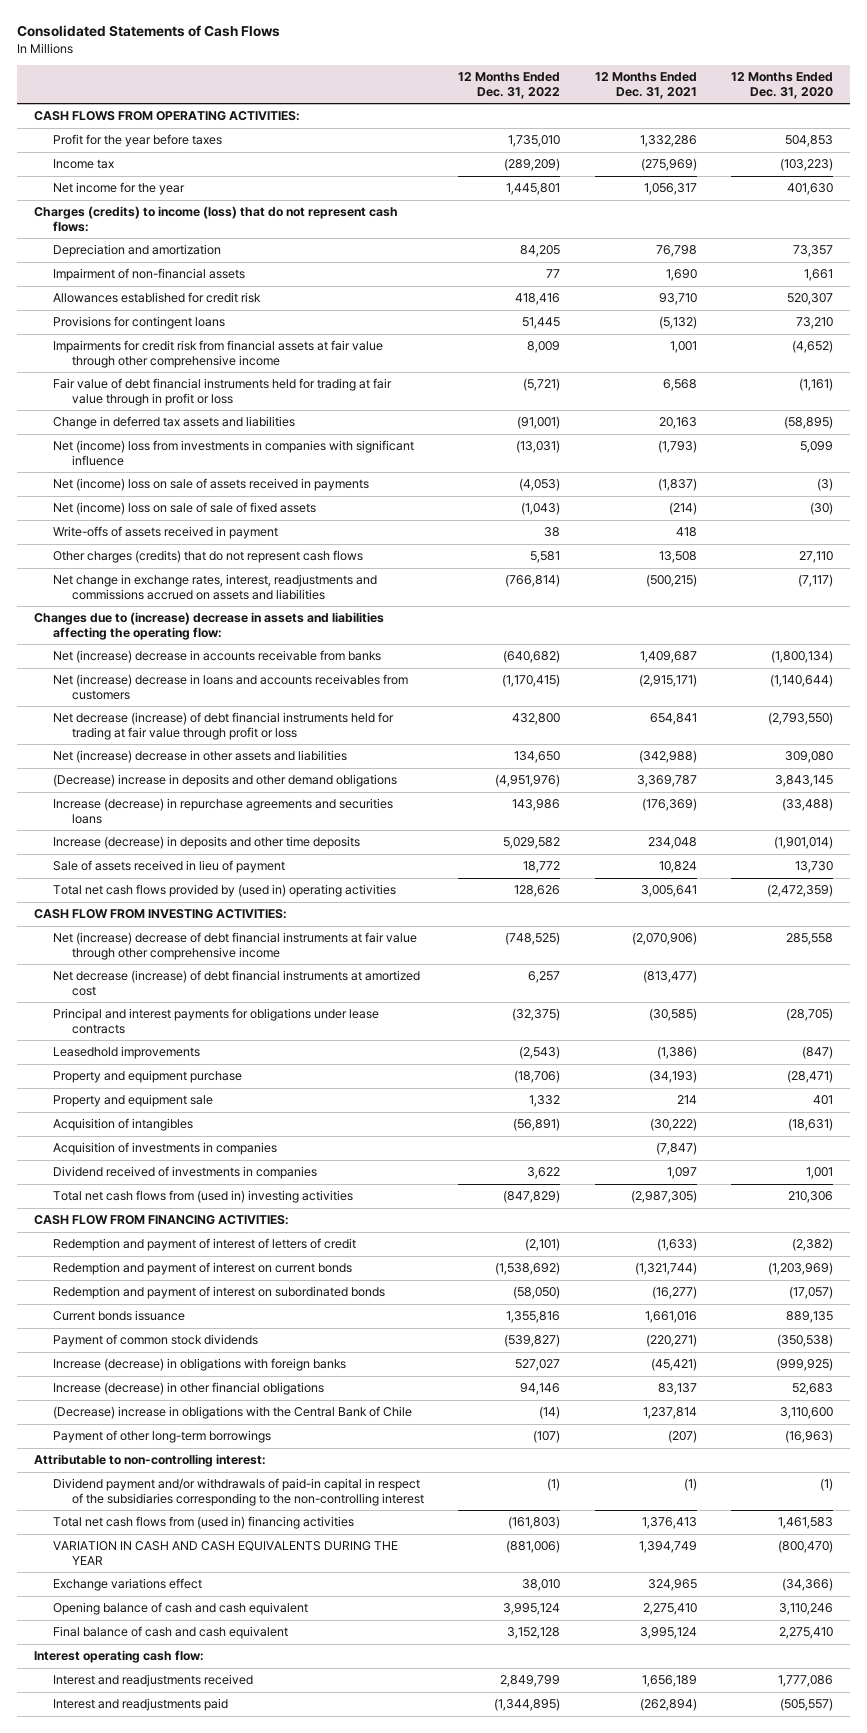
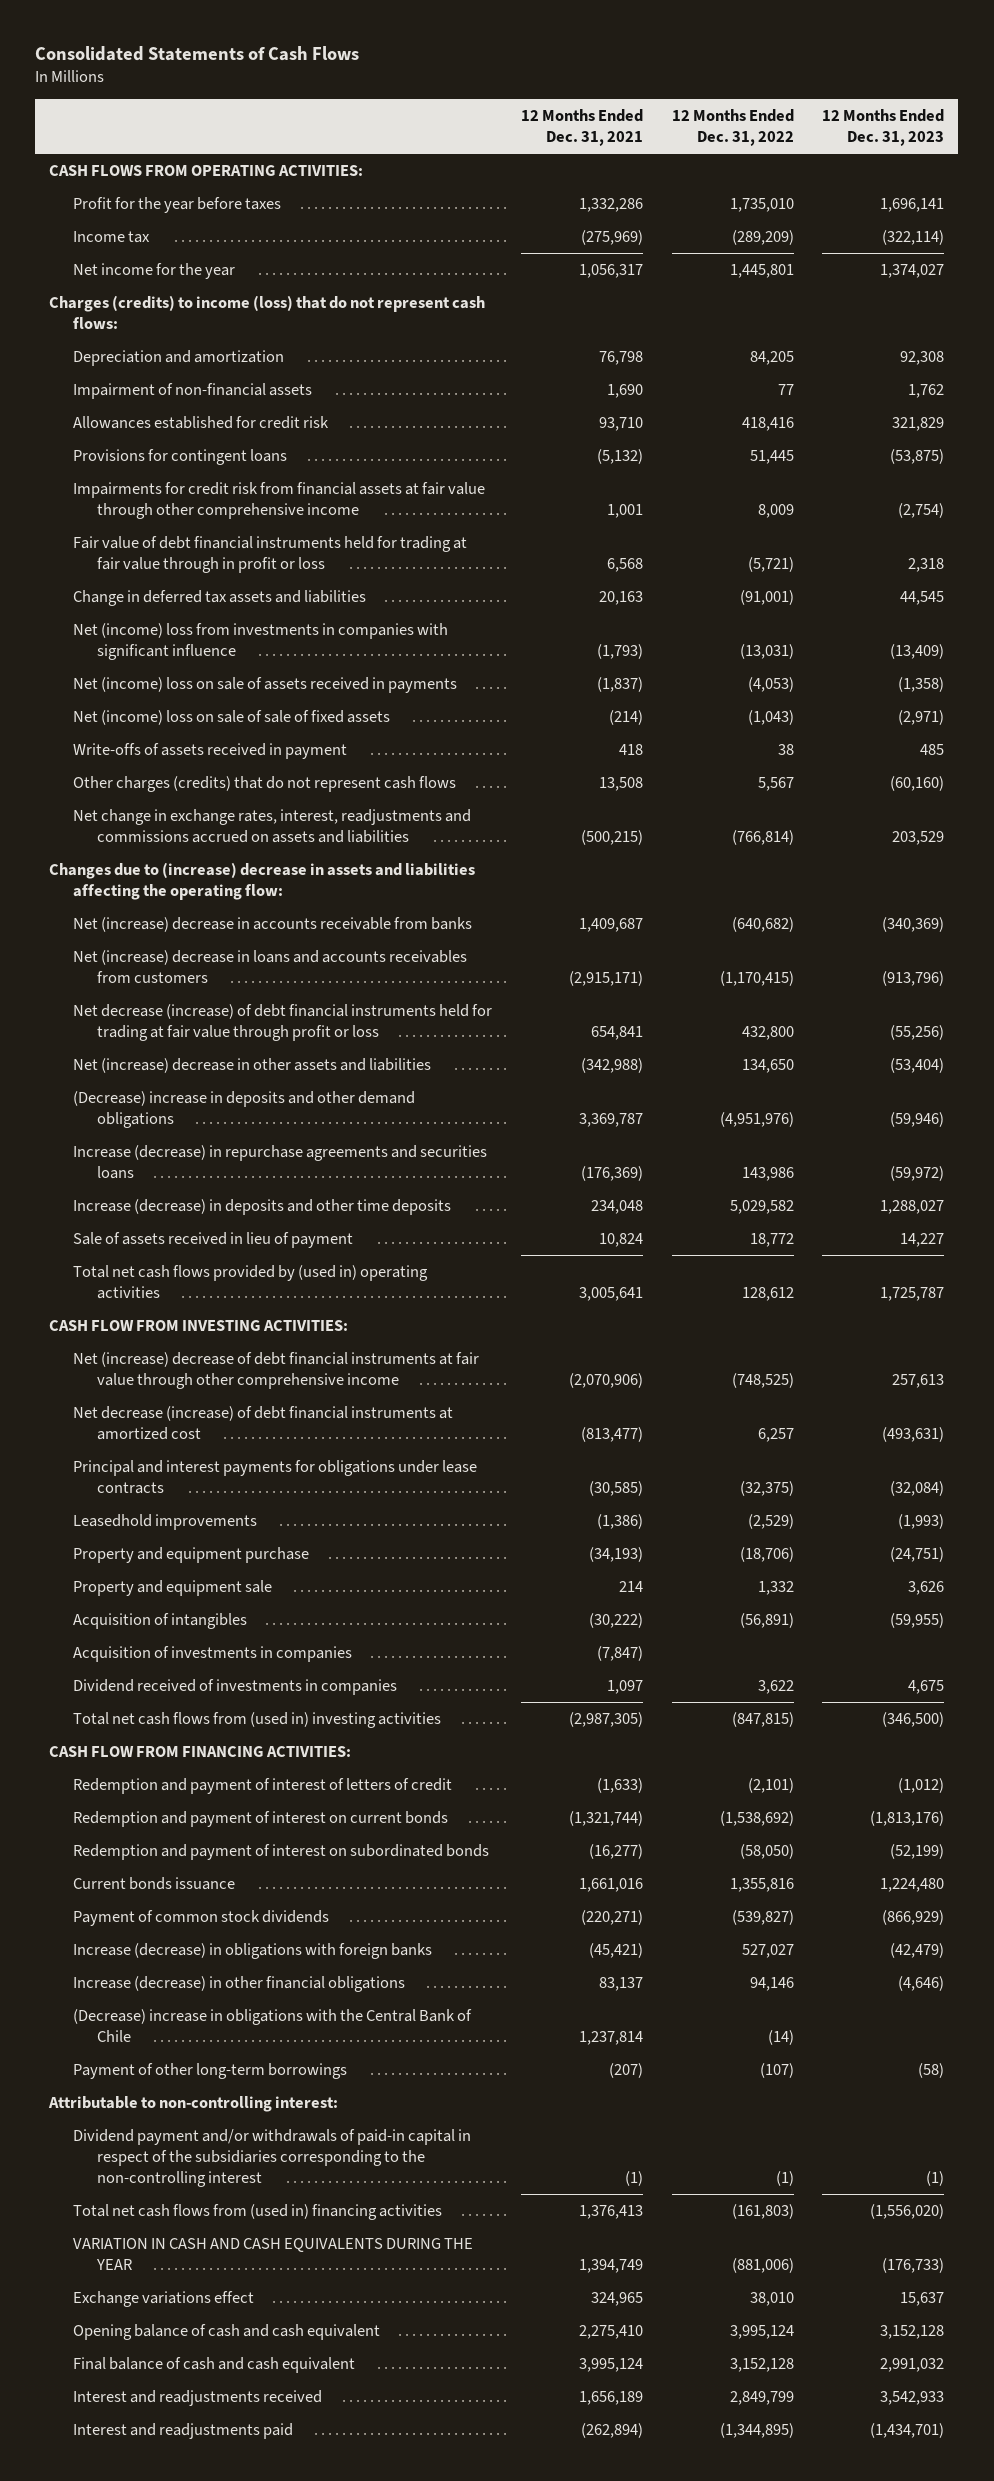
[731,72,834,99] 12 Months Ended Dec. 31, 2020 -> none
none -> [822,108,945,146] 12 Months Ended Dec. 31, 2023
[530,551,561,564] 5,581 -> [757,776,794,791] 5,567
[514,885,561,898] 128,626 -> [741,1287,794,1302] 128,612
[519,1046,561,1060] (2,543) -> [747,1513,794,1529] (2,529)
[503,1190,561,1204] (847,829) -> [731,1711,794,1727] (847,815)
[34,1650,205,1664] Interest operating cash flow: -> none

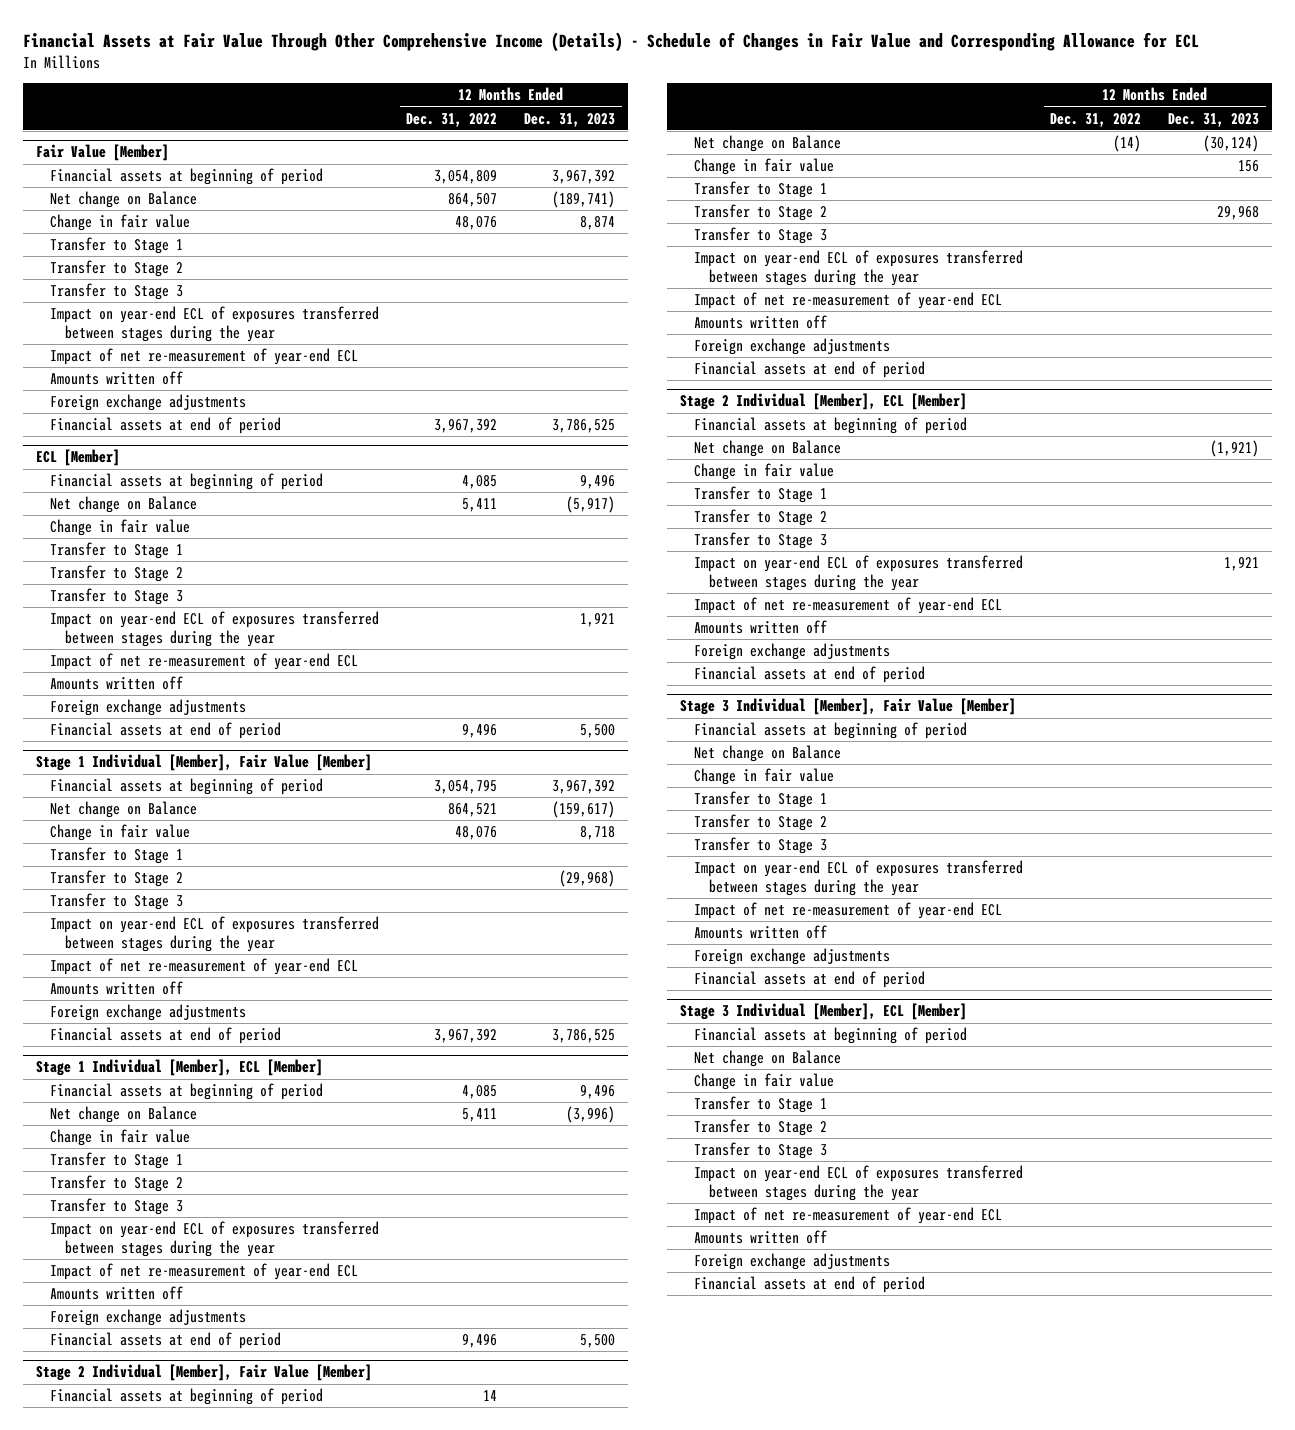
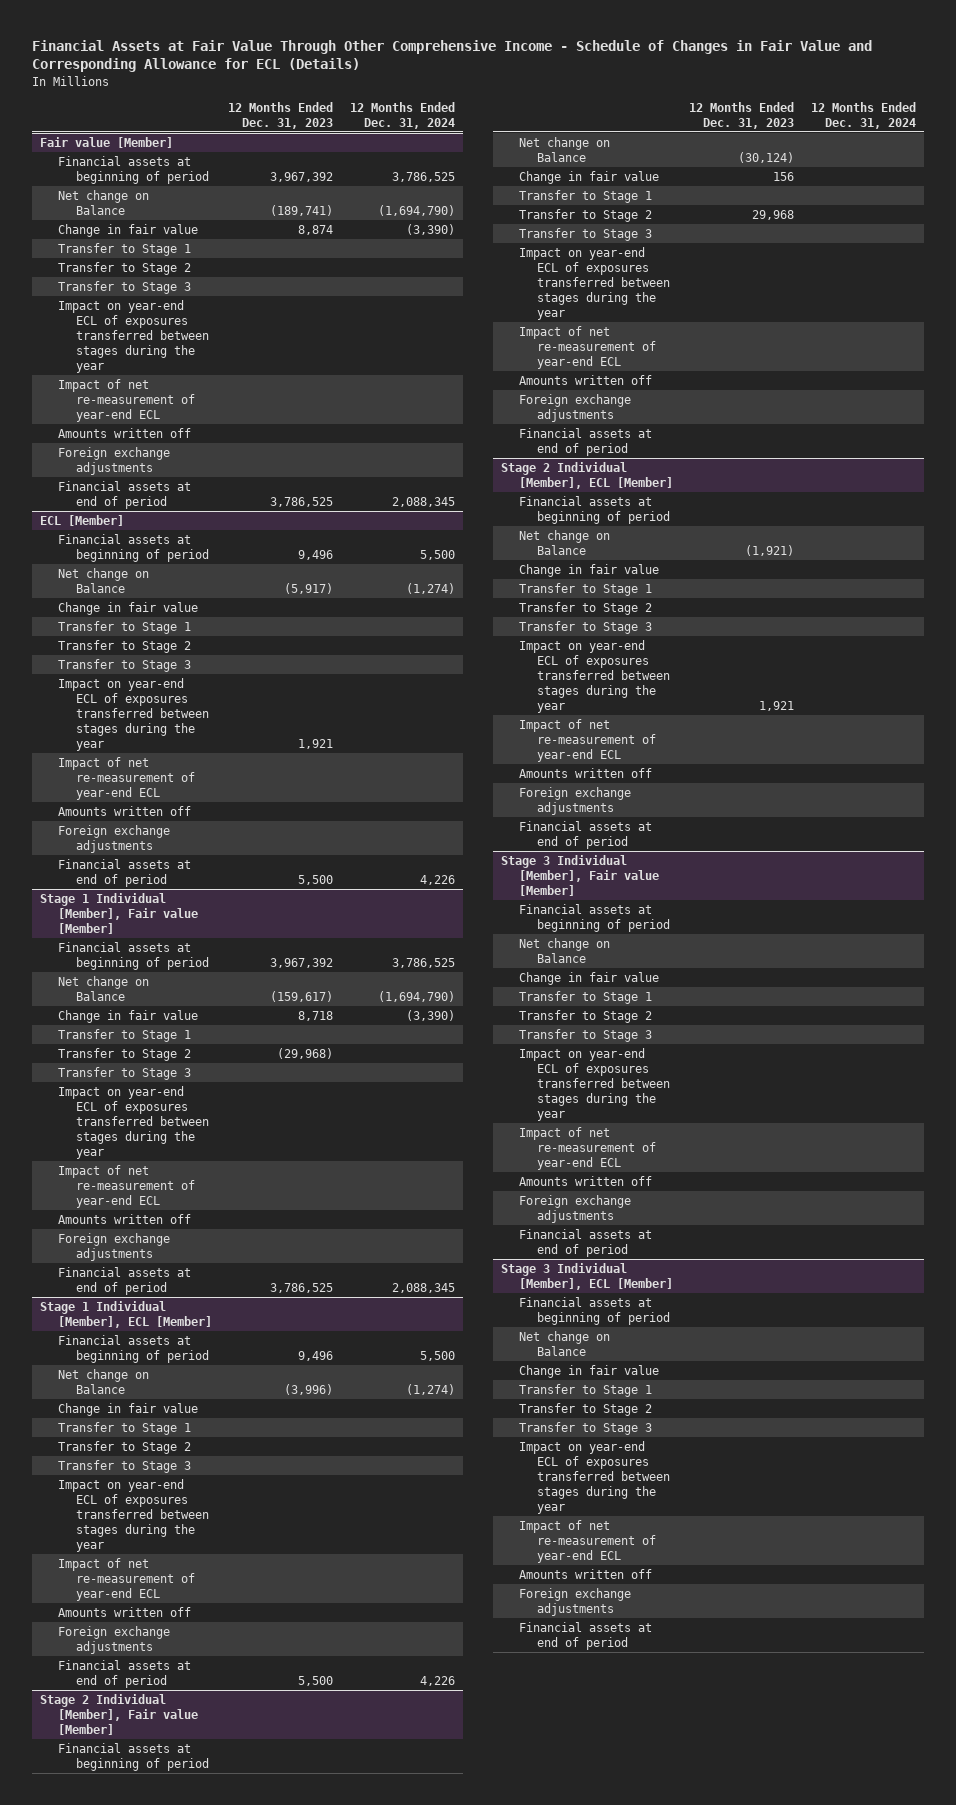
[22,31,1199,52] Financial Assets at Fair Value Through Other Comprehensive Income (Details) - Schedule of Changes in Fair Value and Corresponding Allowance for ECL -> [31,39,872,73] Financial Assets at Fair Value Through Other Comprehensive Income - Schedule of Changes in Fair Value and Corresponding Allowance for ECL (Details)
[406,112,498,127] Dec. 31, 2022 -> none
none -> [349,101,455,129] 12 Months Ended Dec. 31, 2024
[36,144,170,162] Fair Value [Member] -> [40,137,174,149] Fair value [Member]
[36,754,373,772] Stage 1 Individual [Member], Fair Value [Member] -> [40,893,198,935] Stage 1 Individual [Member], Fair value [Member]
[36,1364,373,1382] Stage 2 Individual [Member], Fair Value [Member] -> [40,1694,198,1736] Stage 2 Individual [Member], Fair value [Member]
[680,698,1017,716] Stage 3 Individual [Member], Fair Value [Member] -> [501,855,660,897] Stage 3 Individual [Member], Fair value [Member]

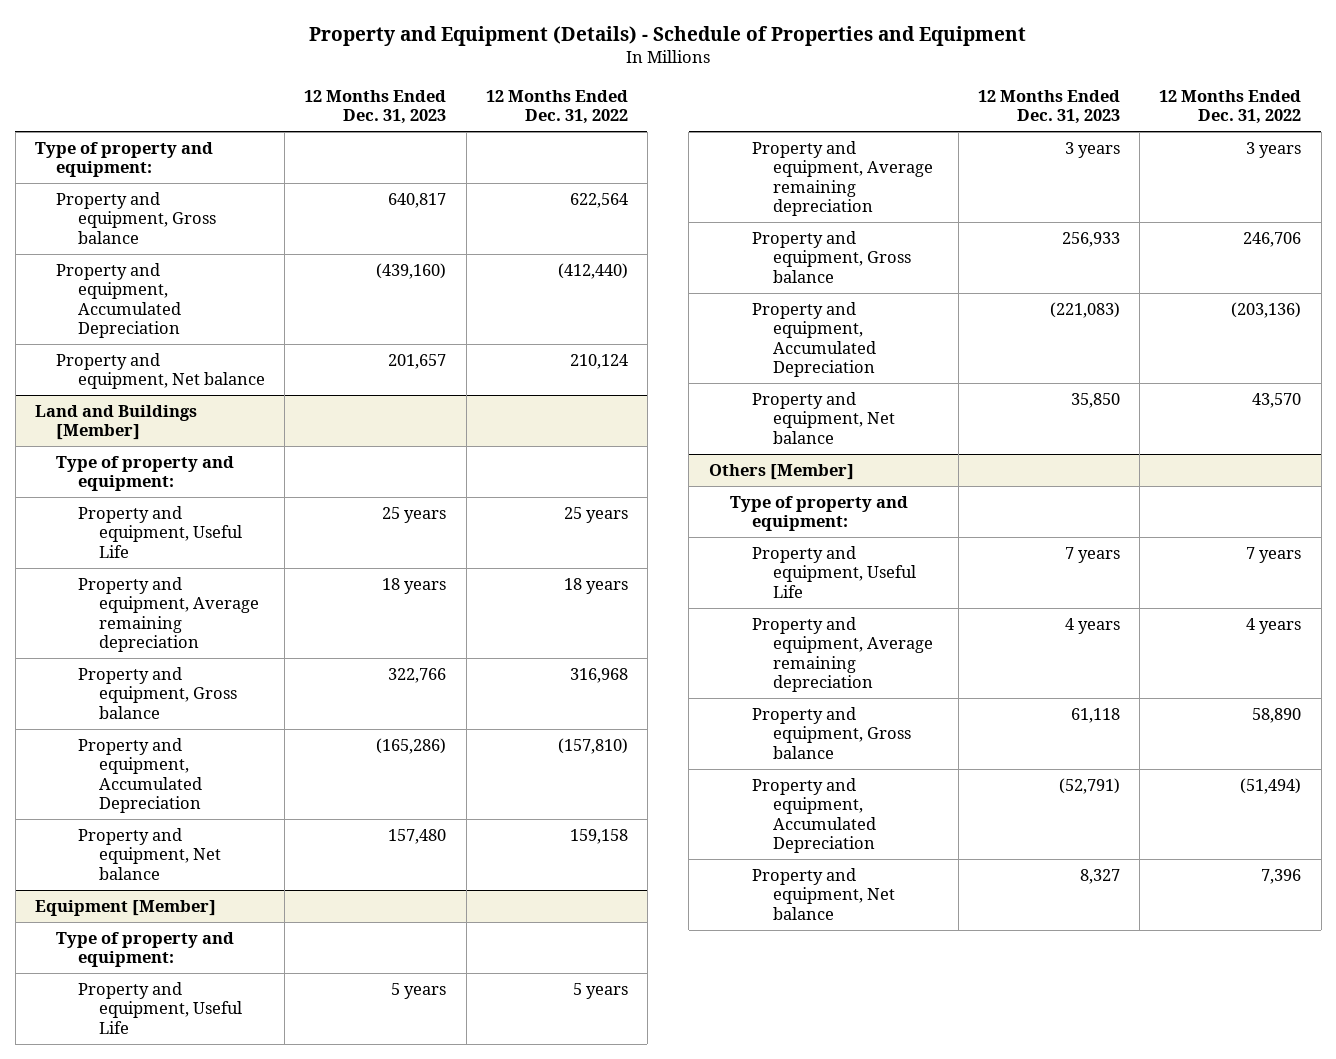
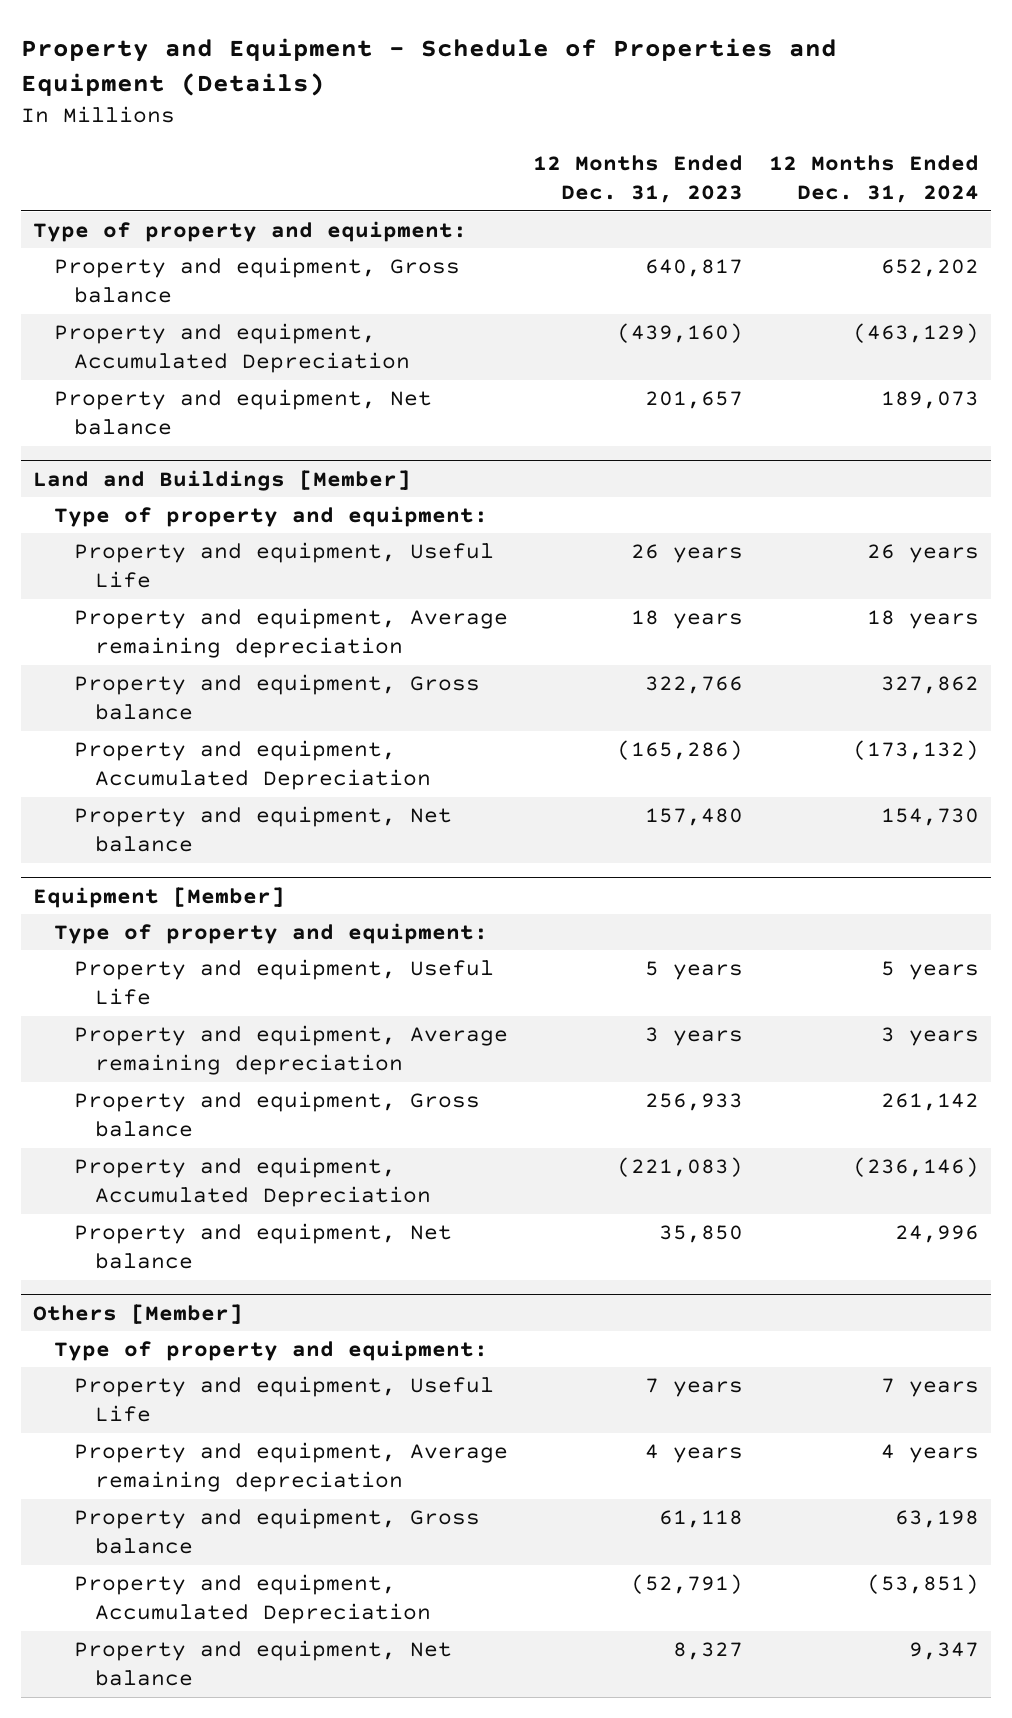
[309,26,1027,47] Property and Equipment (Details) - Schedule of Properties and Equipment -> [20,38,837,97] Property and Equipment - Schedule of Properties and Equipment (Details)
[485,90,628,125] 12 Months Ended Dec. 31, 2022 -> none
none -> [768,155,979,204] 12 Months Ended Dec. 31, 2024
[382,507,447,524] 25 years -> [631,543,744,563] 26 years

